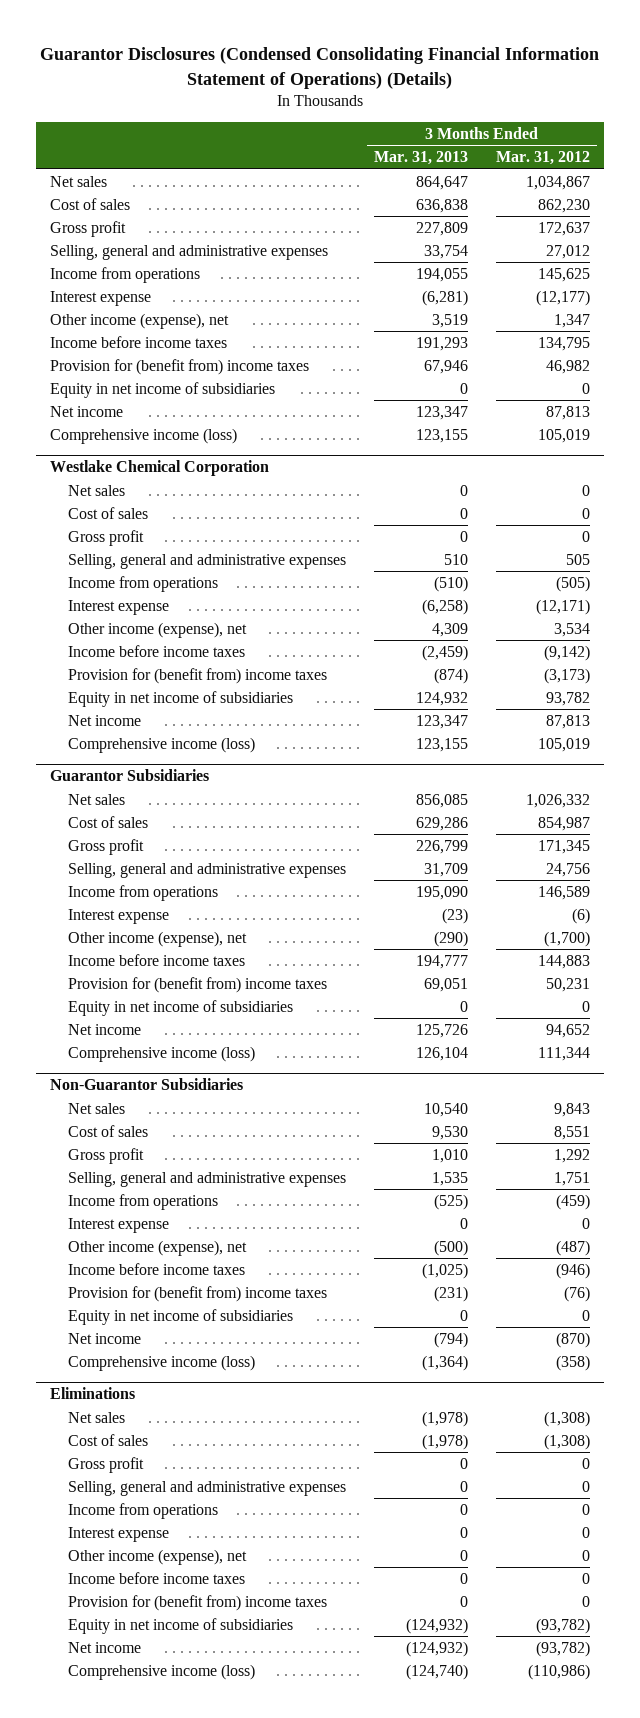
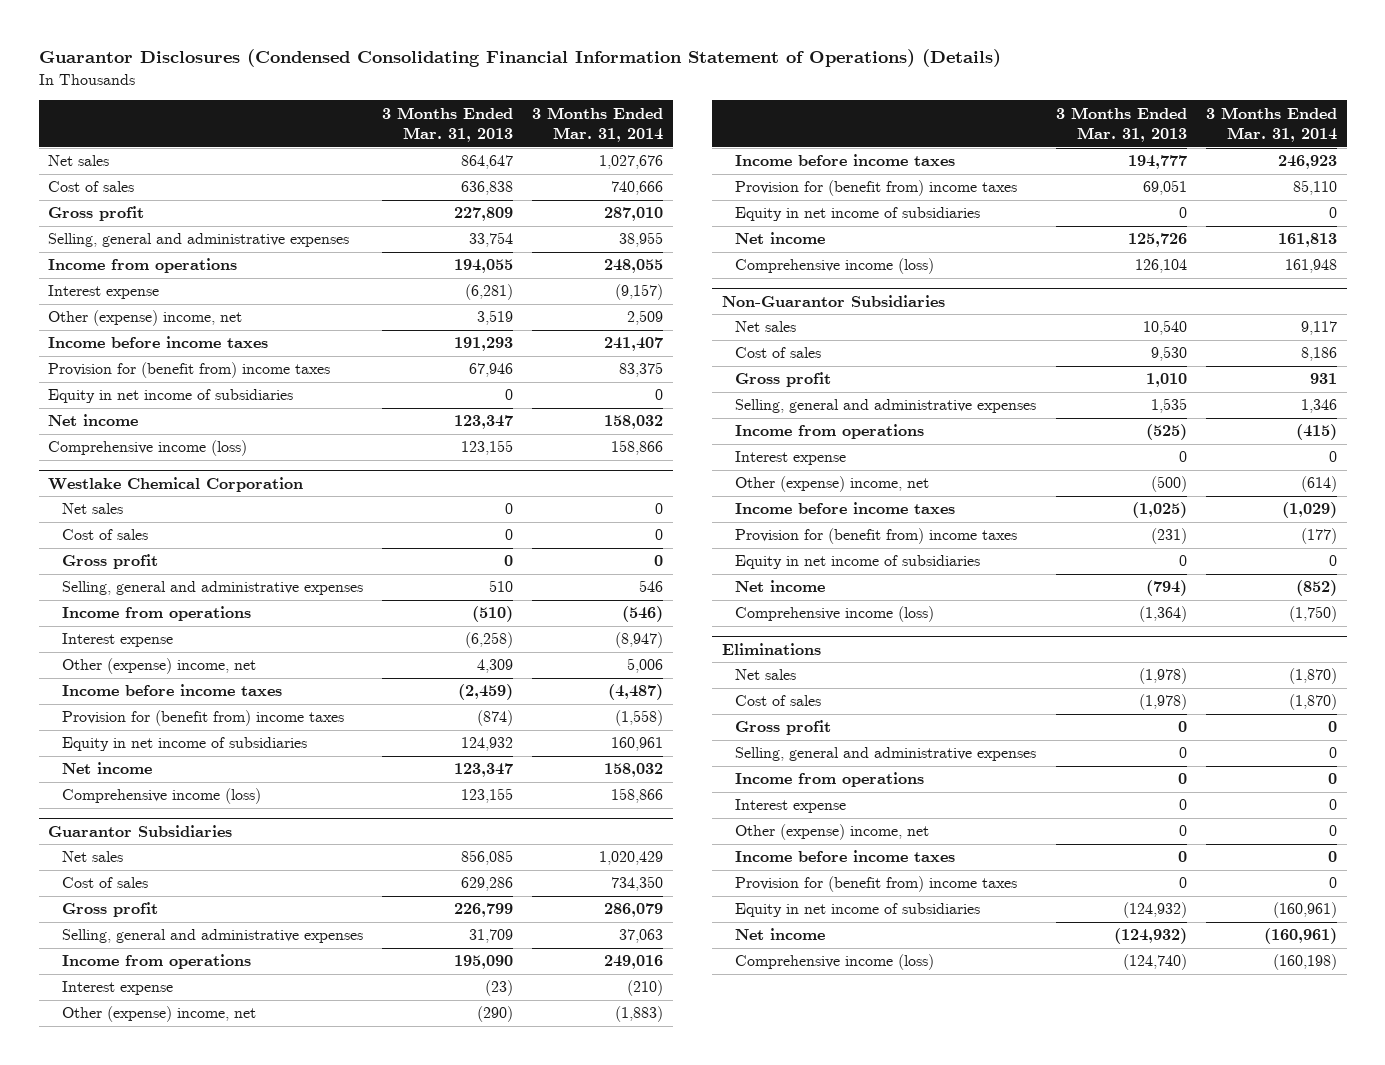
[495,151,590,166] Mar. 31, 2012 -> none
none -> [532,106,664,143] 3 Months Ended Mar. 31, 2014
[49,312,229,329] Other income (expense), net -> [48,310,243,327] Other (expense) income, net
[68,621,248,638] Other income (expense), net -> [61,658,256,675] Other (expense) income, net
[68,930,248,947] Other income (expense), net -> [61,1006,256,1023] Other (expense) income, net
[68,1239,248,1256] Other income (expense), net -> [735,476,930,493] Other (expense) income, net
[68,1548,248,1565] Other income (expense), net -> [735,824,930,841] Other (expense) income, net

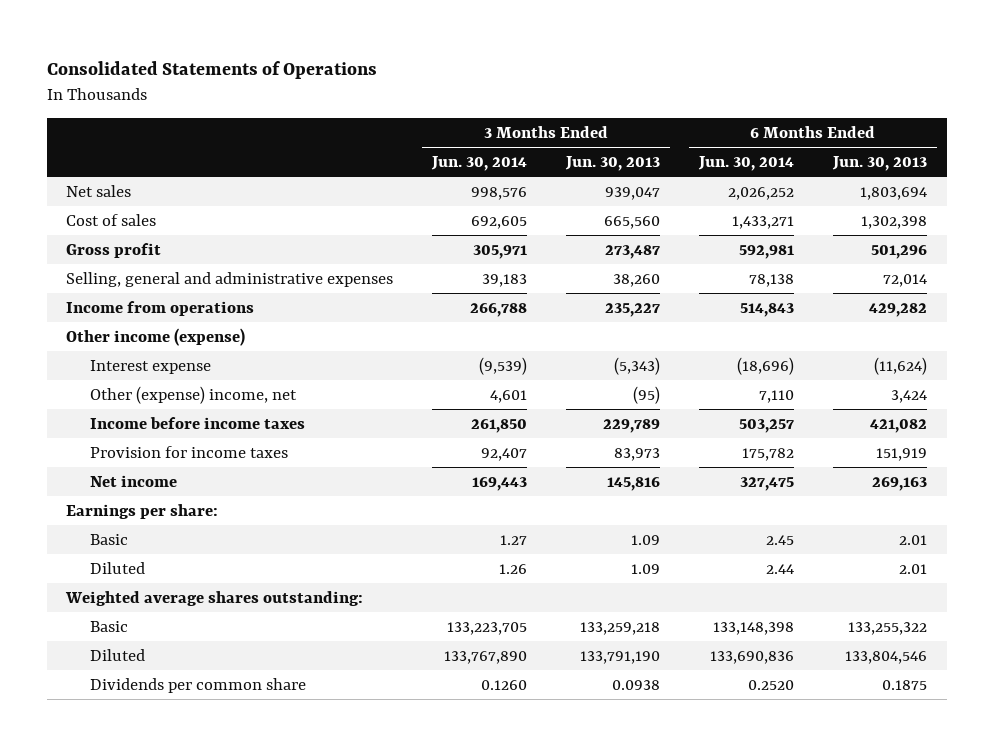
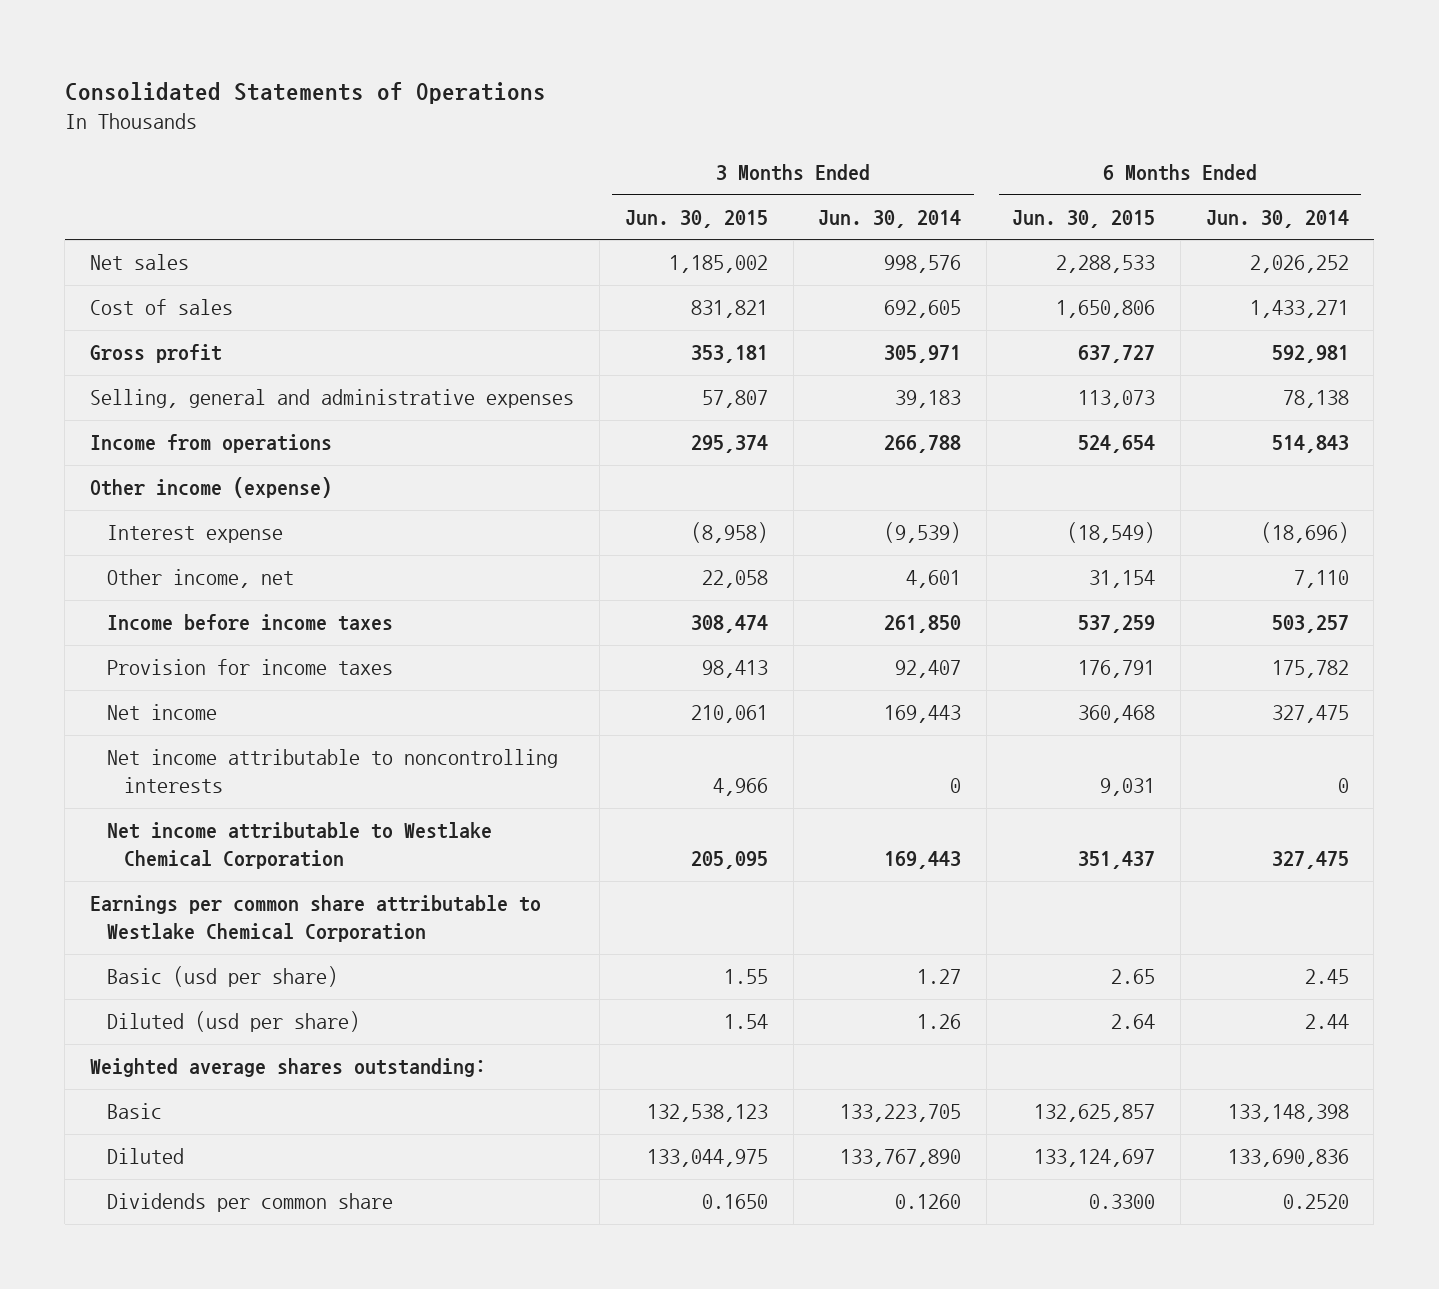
[565,155,661,171] Jun. 30, 2013 -> none
[832,155,928,171] Jun. 30, 2013 -> none
none -> [624,210,768,229] Jun. 30, 2015
none -> [1011,210,1155,229] Jun. 30, 2015
[89,385,297,404] Other (expense) income, net -> [107,569,295,589] Other income, net
none -> [107,749,559,794] Net income attributable to noncontrolling interests
none -> [107,822,493,870] Net income attributable to Westlake Chemical Corporation
[66,503,219,519] Earnings per share: -> [90,895,542,943] Earnings per common share attributable to Westlake Chemical Corporation
[89,533,128,545] Basic -> [107,966,339,988] Basic (usd per share)
[89,561,145,574] Diluted -> [107,1011,361,1033] Diluted (usd per share)

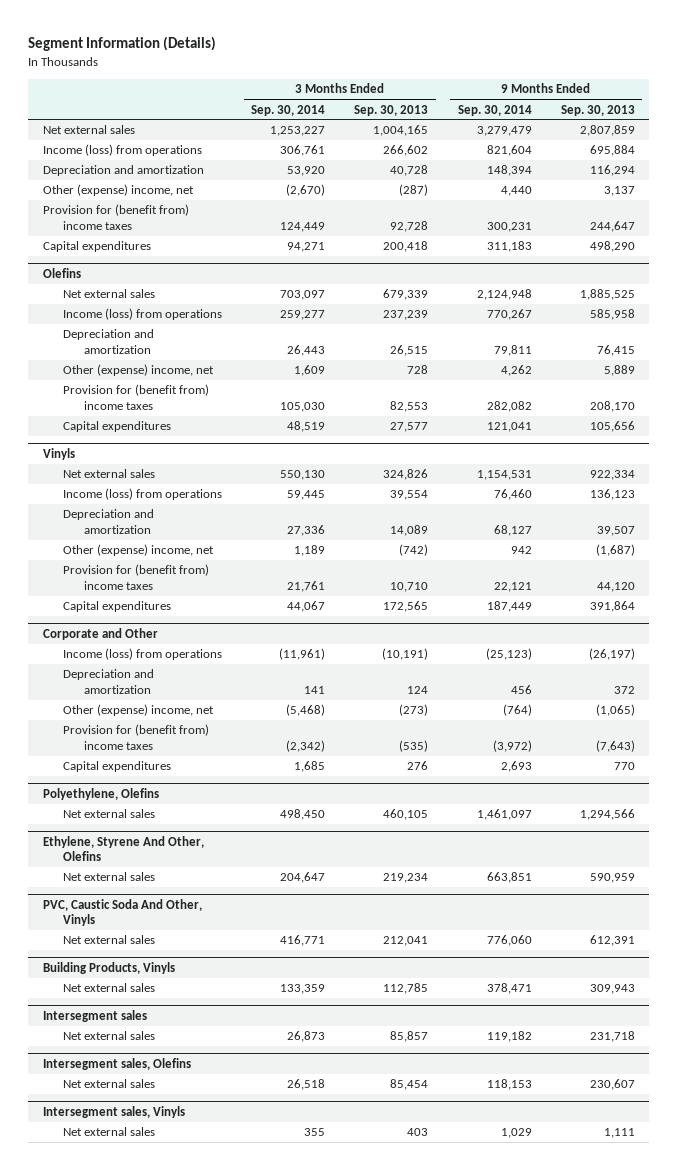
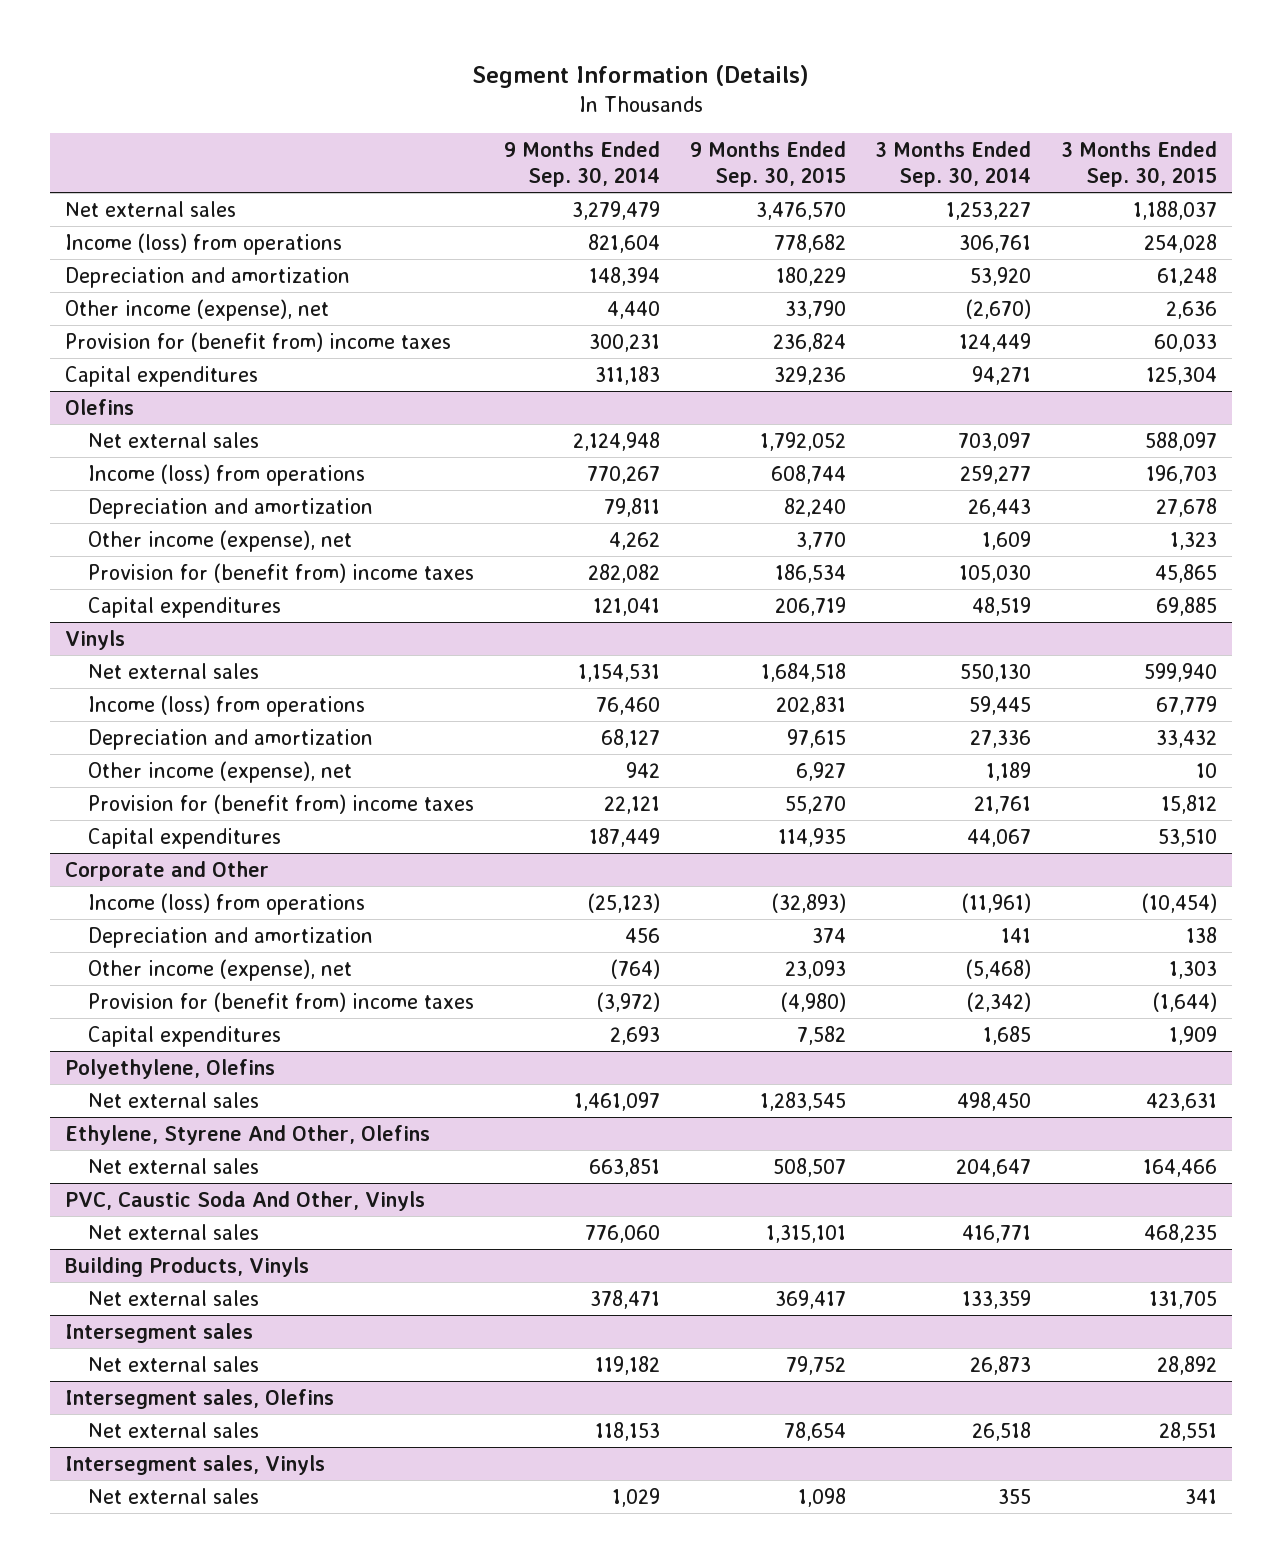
[354,104,429,116] Sep. 30, 2013 -> none
[560,104,635,116] Sep. 30, 2013 -> none
none -> [689,140,846,188] 9 Months Ended Sep. 30, 2015
none -> [1060,140,1217,188] 3 Months Ended Sep. 30, 2015
[42,184,194,197] Other (expense) income, net -> [64,298,329,321] Other income (expense), net
[63,364,215,377] Other (expense) income, net -> [88,529,353,552] Other income (expense), net
[63,544,215,557] Other (expense) income, net -> [88,760,353,783] Other income (expense), net
[63,704,215,717] Other (expense) income, net -> [88,958,353,981] Other income (expense), net

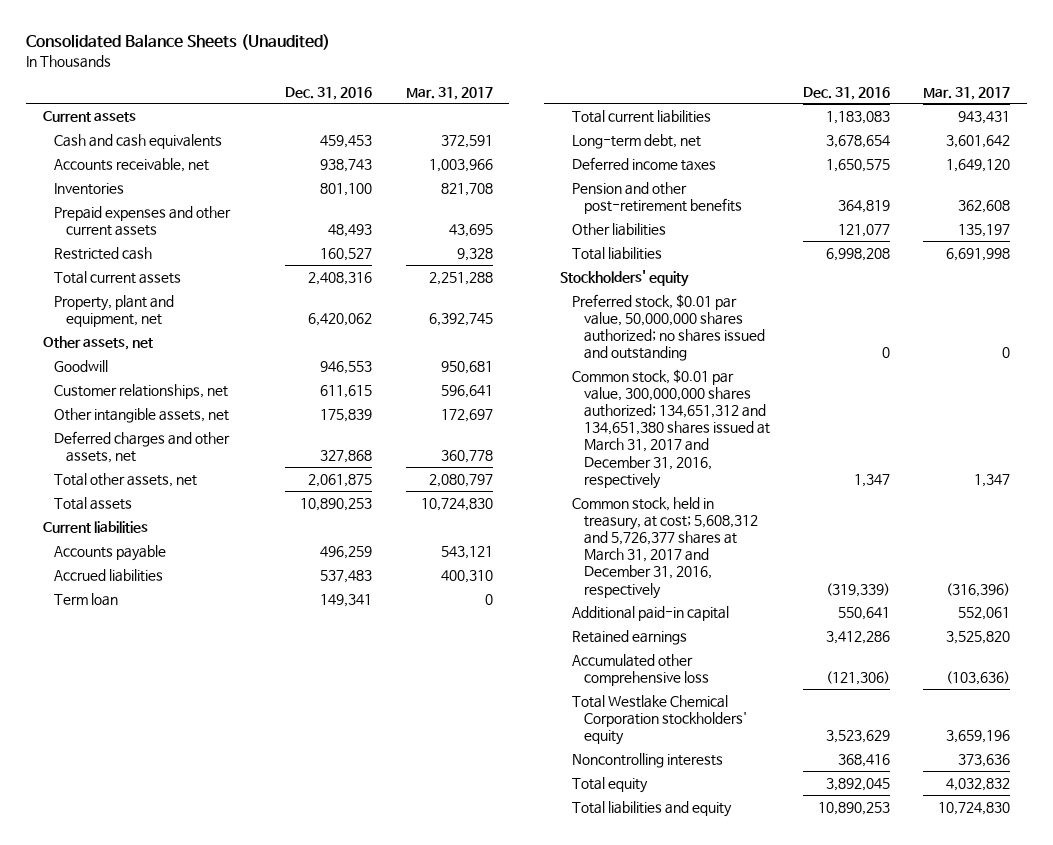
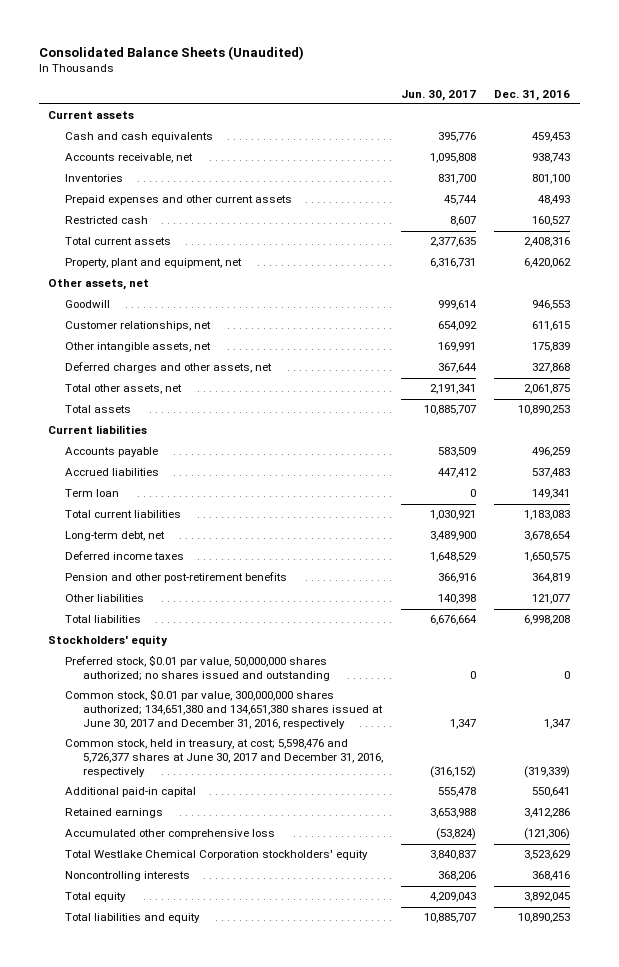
[405,86,493,100] Mar. 31, 2017 -> none
none -> [400,89,476,101] Jun. 30, 2017
[572,368,770,489] Common stock, $0.01 par value, 300,000,000 shares authorized; 134,651,312 and 134,651,380 shares issued at March 31, 2017 and December 31, 2016, respectively -> [65,689,383,729] Common stock, $0.01 par value, 300,000,000 shares authorized; 134,651,380 and 134,651,380 shares issued at June 30, 2017 and December 31, 2016, respectively
[572,496,758,599] Common stock, held in treasury, at cost; 5,608,312 and 5,726,377 shares at March 31, 2017 and December 31, 2016, respectively -> [65,739,383,777] Common stock, held in treasury, at cost; 5,598,476 and 5,726,377 shares at June 30, 2017 and December 31, 2016, respectively

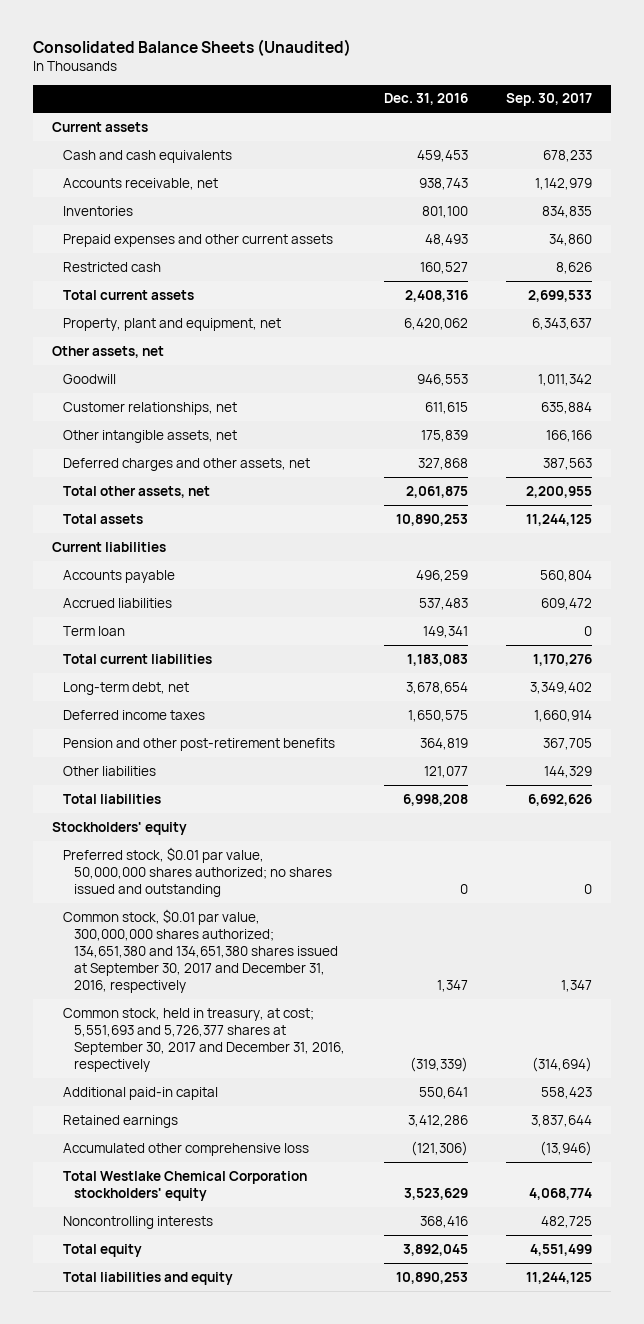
[400,89,476,101] Jun. 30, 2017 -> none
none -> [506,93,593,107] Sep. 30, 2017
[65,689,383,729] Common stock, $0.01 par value, 300,000,000 shares authorized; 134,651,380 and 134,651,380 shares issued at June 30, 2017 and December 31, 2016, respectively -> [63,908,339,994] Common stock, $0.01 par value, 300,000,000 shares authorized; 134,651,380 and 134,651,380 shares issued at September 30, 2017 and December 31, 2016, respectively
[65,739,383,777] Common stock, held in treasury, at cost; 5,598,476 and 5,726,377 shares at June 30, 2017 and December 31, 2016, respectively -> [63,1007,346,1073] Common stock, held in treasury, at cost; 5,551,693 and 5,726,377 shares at September 30, 2017 and December 31, 2016, respectively

